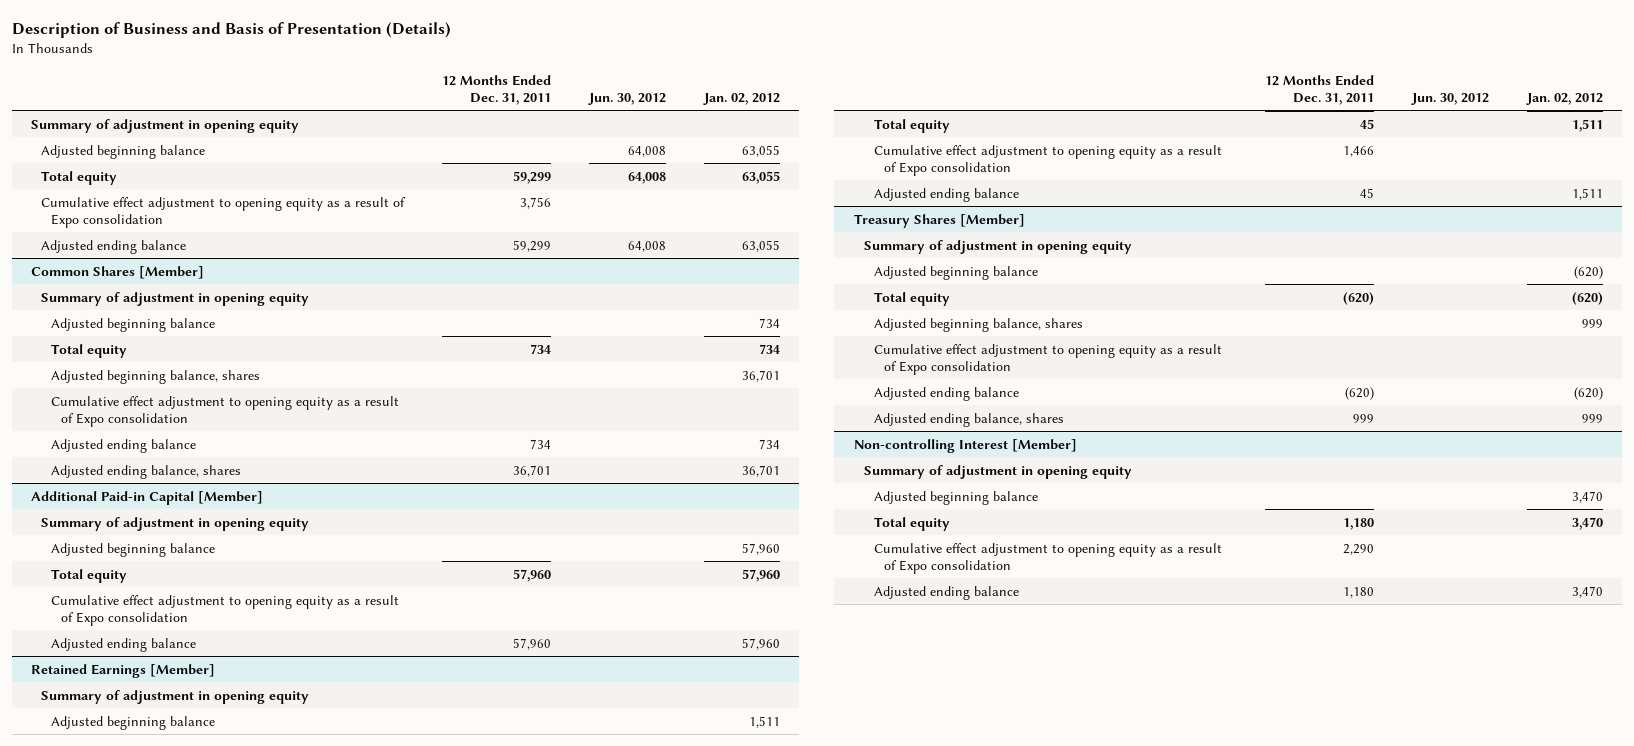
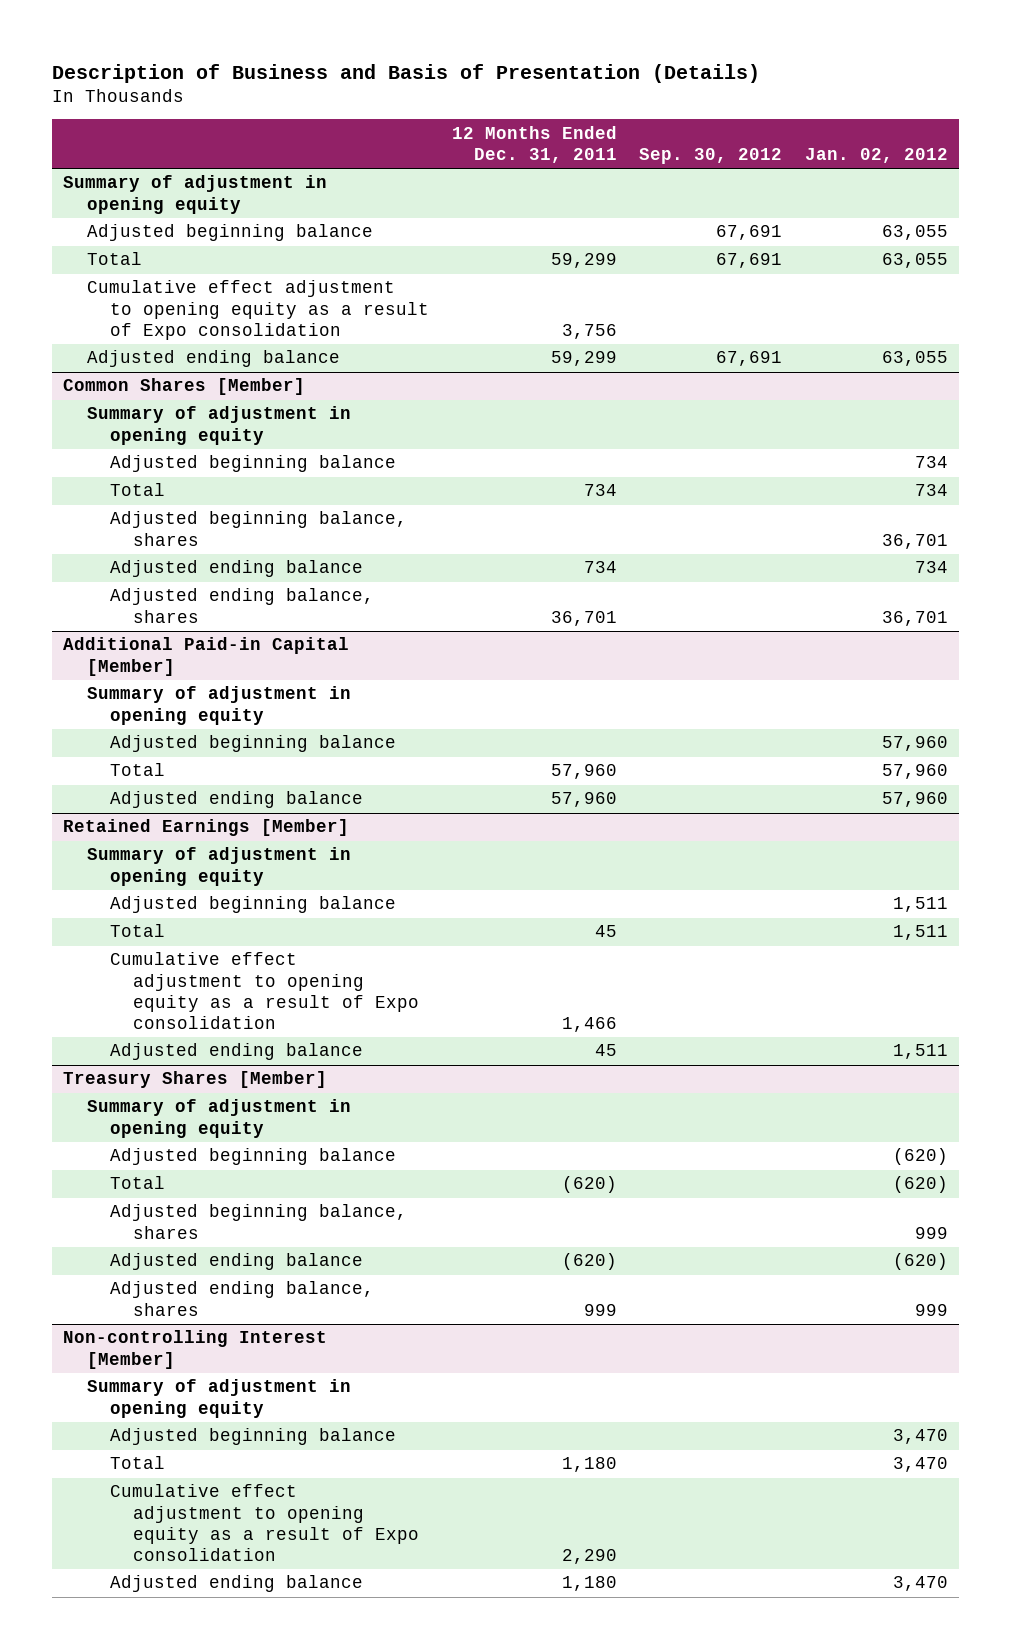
[587,92,666,105] Jun. 30, 2012 -> none
none -> [639,148,783,165] Sep. 30, 2012
[40,170,117,185] Total equity -> [86,252,142,266] Total
[50,343,127,358] Total equity -> [109,483,165,497] Total
[50,395,399,427] Cumulative effect adjustment to opening equity as a result of Expo consolidation -> none
[50,594,399,626] Cumulative effect adjustment to opening equity as a result of Expo consolidation -> none
[50,568,127,583] Total equity -> [109,763,165,777] Total
[873,118,950,133] Total equity -> [109,924,165,938] Total
[873,291,950,306] Total equity -> [109,1176,165,1190] Total
[873,343,1222,375] Cumulative effect adjustment to opening equity as a result of Expo consolidation -> none
[873,516,950,531] Total equity -> [109,1456,165,1470] Total

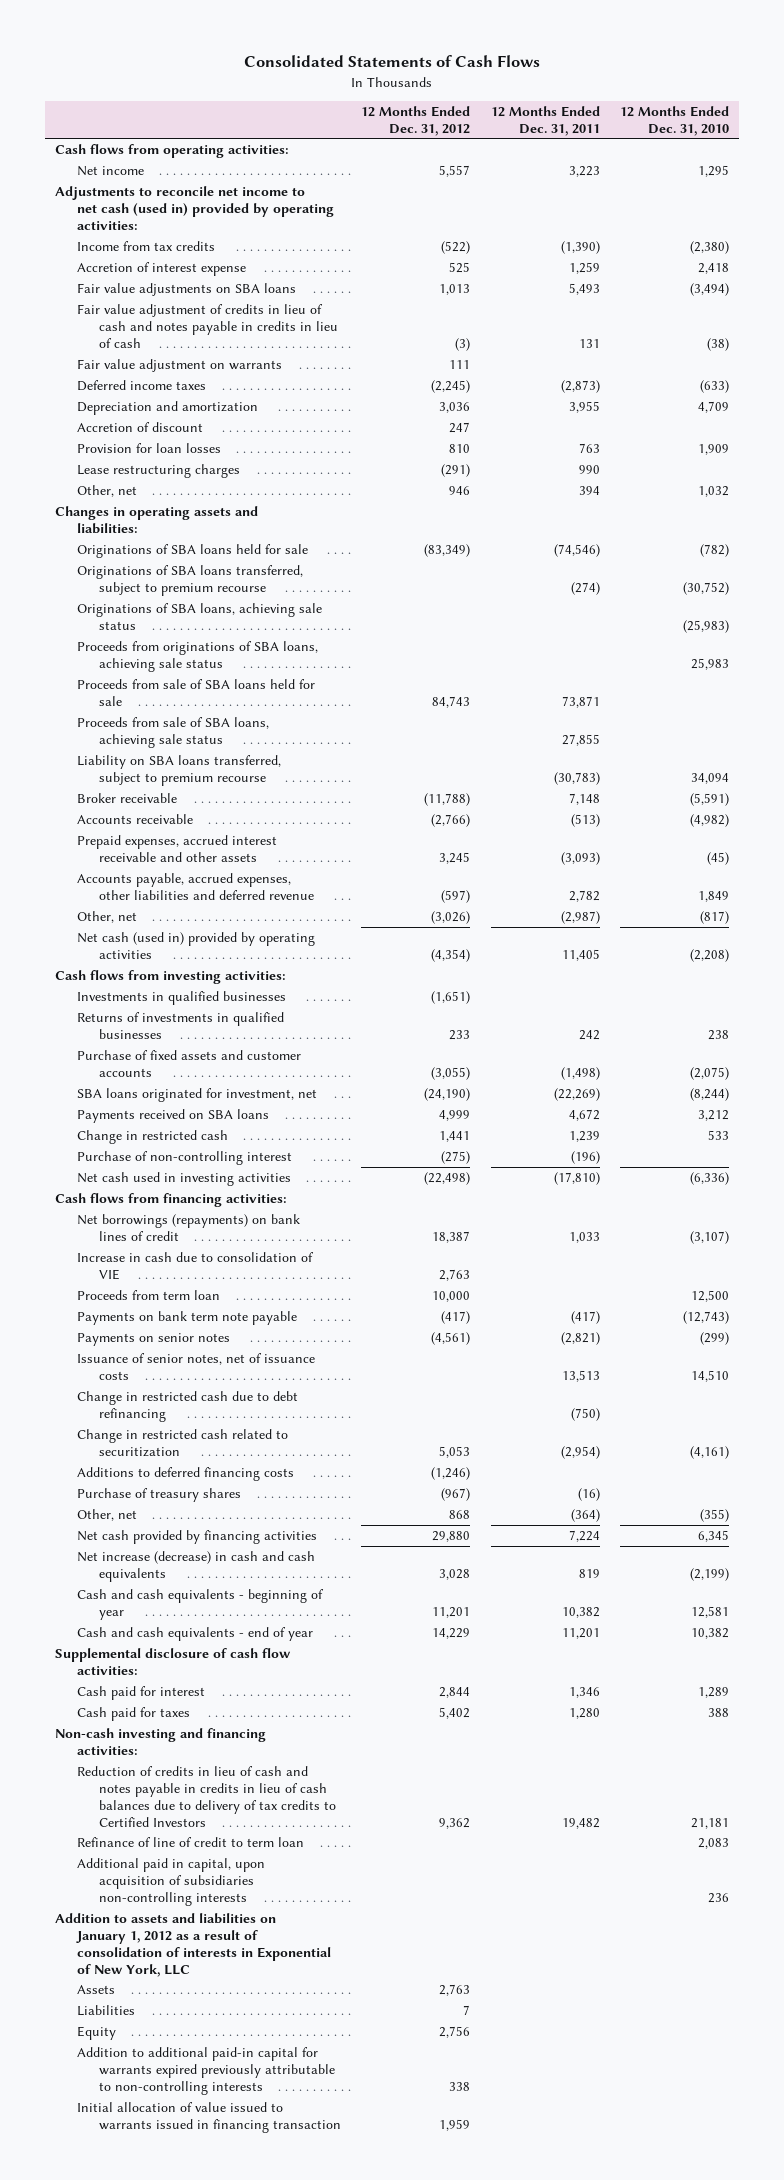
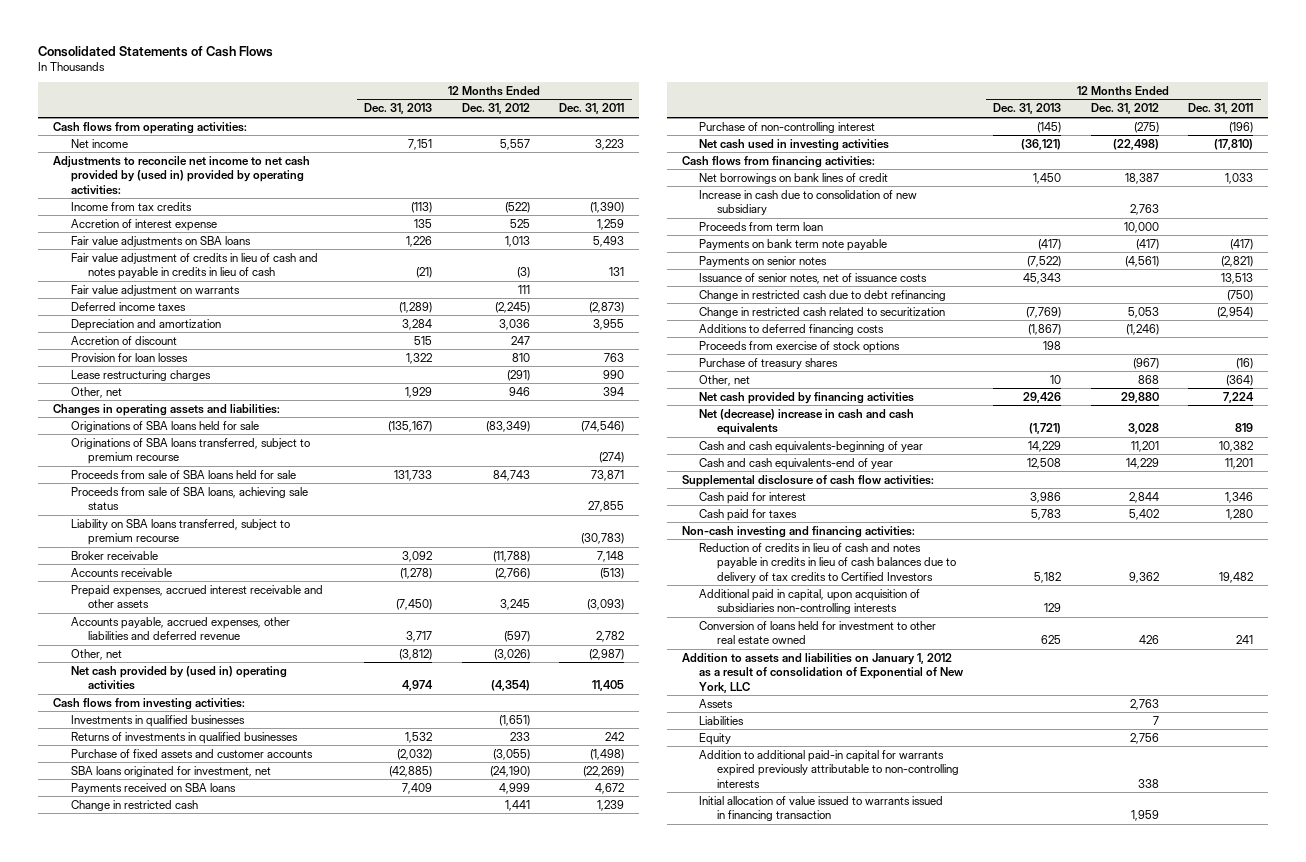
[619,105,729,136] 12 Months Ended Dec. 31, 2010 -> none
none -> [364,103,433,115] Dec. 31, 2013
[55,185,335,230] Adjustments to reconcile net income to net cash (used in) provided by operating activities: -> [52,155,310,195] Adjustments to reconcile net income to net cash provided by (used in) provided by operating activities:
[77,602,323,630] Originations of SBA loans, achieving sale status -> none
[77,640,319,672] Proceeds from originations of SBA loans, achieving sale status -> none
[77,931,316,959] Net cash (used in) provided by operating activities -> [70,665,287,691] Net cash provided by (used in) operating activities
[77,1213,301,1241] Net borrowings (repayments) on bank lines of credit -> [699,172,889,184] Net borrowings on bank lines of credit
[77,1251,315,1280] Increase in cash due to consolidation of VIE -> [699,189,918,216] Increase in cash due to consolidation of new subsidiary
none -> [699,340,901,353] Proceeds from exercise of stock options
[77,1550,316,1582] Net increase (decrease) in cash and cash equivalents -> [699,408,915,436] Net (decrease) increase in cash and cash equivalents
[77,1588,325,1620] Cash and cash equivalents - beginning of year -> [699,440,924,453] Cash and cash equivalents-beginning of year
[77,1626,314,1641] Cash and cash equivalents - end of year -> [699,457,894,470] Cash and cash equivalents-end of year
[77,1836,305,1847] Refinance of line of credit to term loan -> none
none -> [699,620,937,645] Conversion of loans held for investment to other real estate owned
[55,1912,332,1977] Addition to assets and liabilities on January 1, 2012 as a result of consolidation of interests in Exponential of New York, LLC -> [681,652,965,693] Addition to assets and liabilities on January 1, 2012 as a result of consolidation of Exponential of New York, LLC

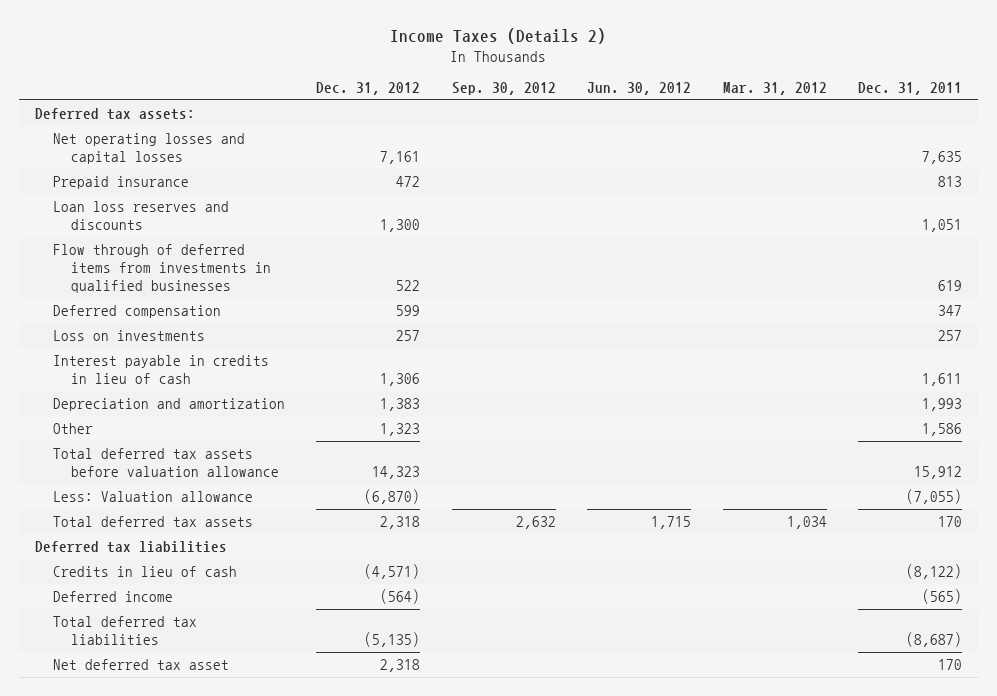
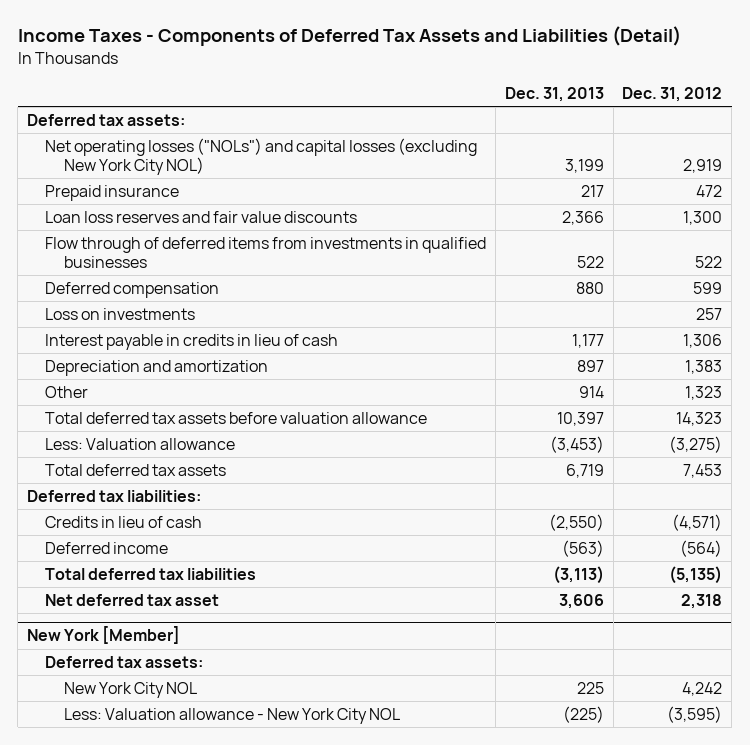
[390,28,607,45] Income Taxes (Details 2) -> [17,26,681,47] Income Taxes - Components of Deferred Tax Assets and Liabilities (Detail)
[451,82,556,96] Sep. 30, 2012 -> none
[587,82,692,96] Jun. 30, 2012 -> none
[722,82,827,96] Mar. 31, 2012 -> none
[858,82,963,96] Dec. 31, 2011 -> none
none -> [504,86,604,102] Dec. 31, 2013
[52,133,245,165] Net operating losses and capital losses -> [45,138,478,175] Net operating losses ("NOLs") and capital losses (excluding New York City NOL)
[380,151,421,165] 7,161 -> [683,158,723,173] 2,919
[52,201,229,231] Loan loss reserves and discounts -> [45,211,358,224] Loan loss reserves and fair value discounts
[364,489,421,505] (6,870) -> [669,436,723,454] (3,275)
[380,516,421,530] 2,318 -> [683,464,723,479] 7,453
[34,541,227,554] Deferred tax liabilities -> [27,490,202,503] Deferred tax liabilities:
none -> [27,626,181,645] New York [Member]
none -> [45,656,204,669] Deferred tax assets:
none -> [63,682,197,699] New York City NOL
none -> [63,708,400,725] Less: Valuation allowance - New York City NOL

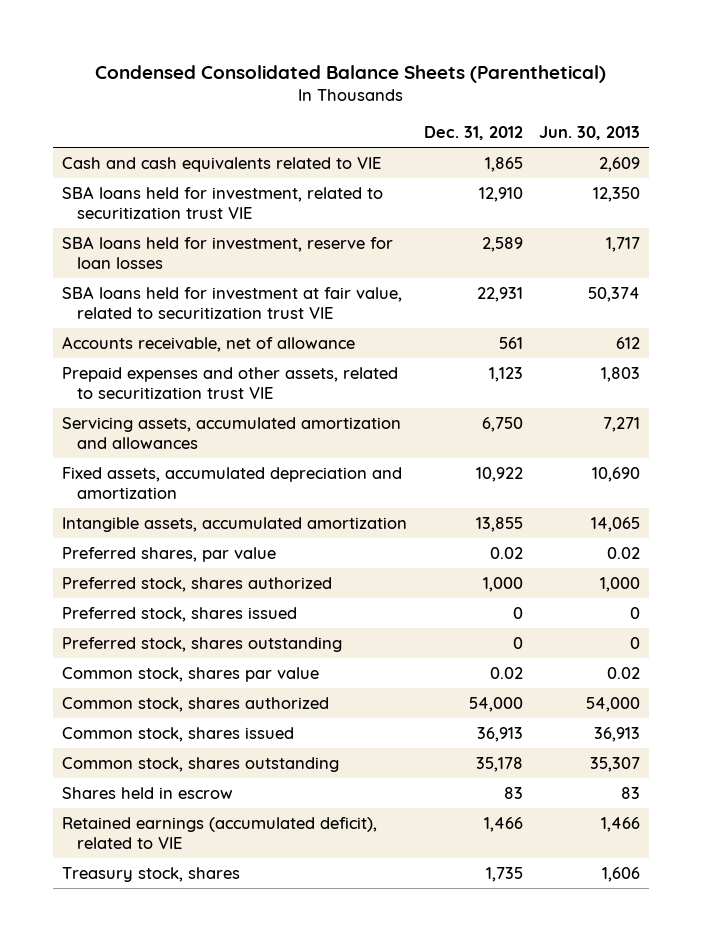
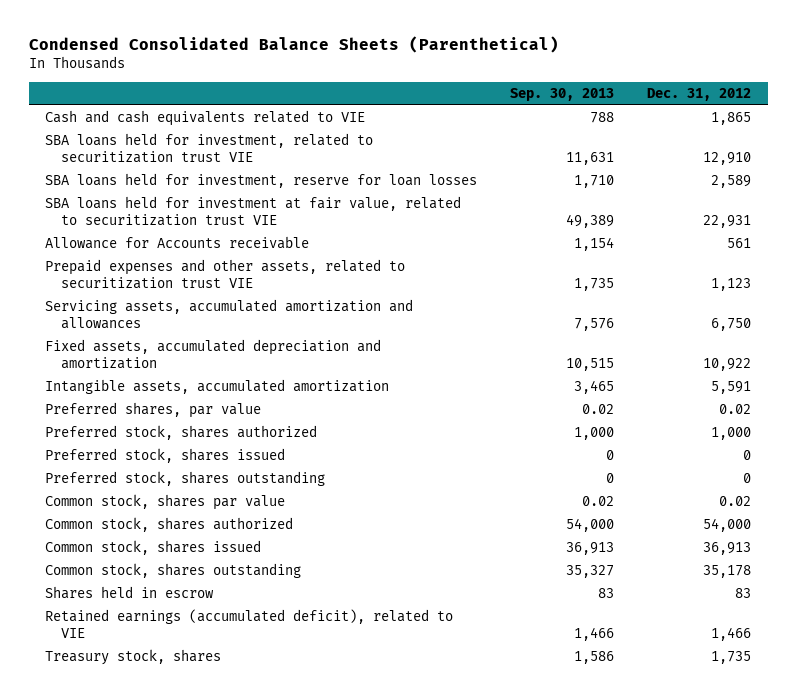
[539,126,641,141] Jun. 30, 2013 -> none
none -> [510,87,615,101] Sep. 30, 2013
[61,335,355,352] Accounts receivable, net of allowance -> [45,236,310,250] Allowance for Accounts receivable
[475,516,523,532] 13,855 -> [711,381,752,395] 5,591

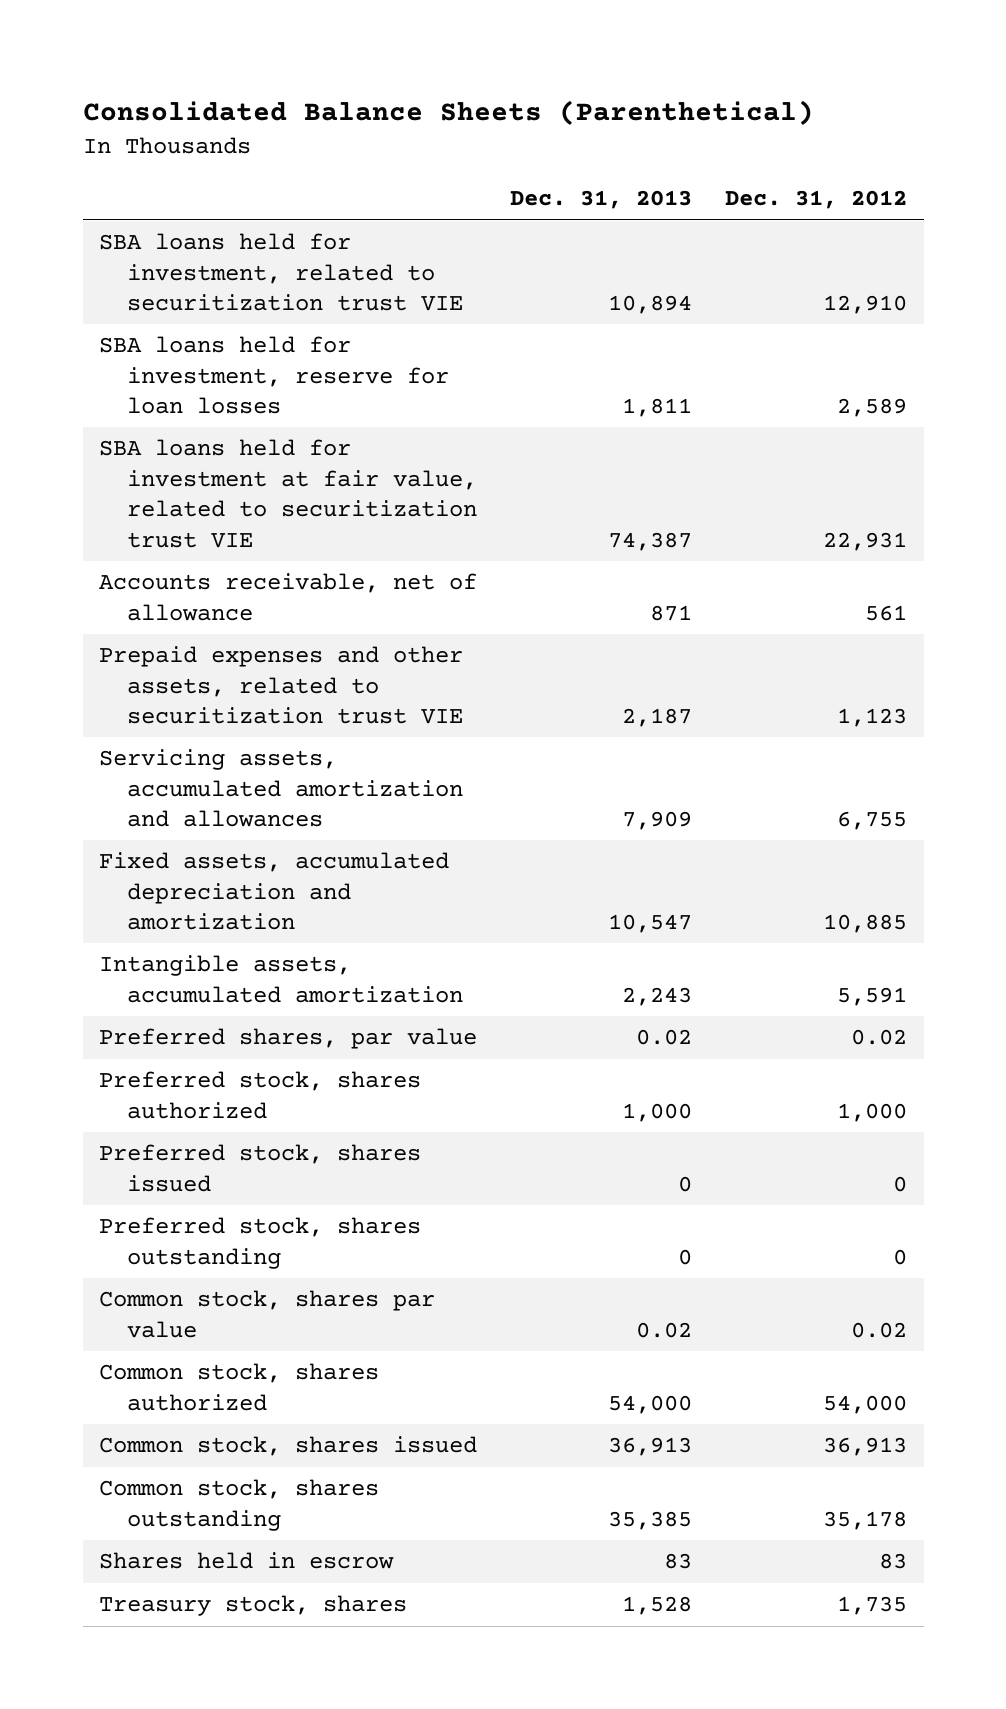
[28,35,559,53] Condensed Consolidated Balance Sheets (Parenthetical) -> [82,100,814,126] Consolidated Balance Sheets (Parenthetical)
[510,87,615,101] Sep. 30, 2013 -> none
none -> [510,190,693,210] Dec. 31, 2013
[45,110,366,127] Cash and cash equivalents related to VIE -> none
[45,236,310,250] Allowance for Accounts receivable -> [99,573,478,621] Accounts receivable, net of allowance
[711,317,752,331] 6,750 -> [837,811,908,831] 6,755
[703,357,752,371] 10,922 -> [823,914,908,934] 10,885
[45,609,454,638] Retained earnings (accumulated deficit), related to VIE -> none

